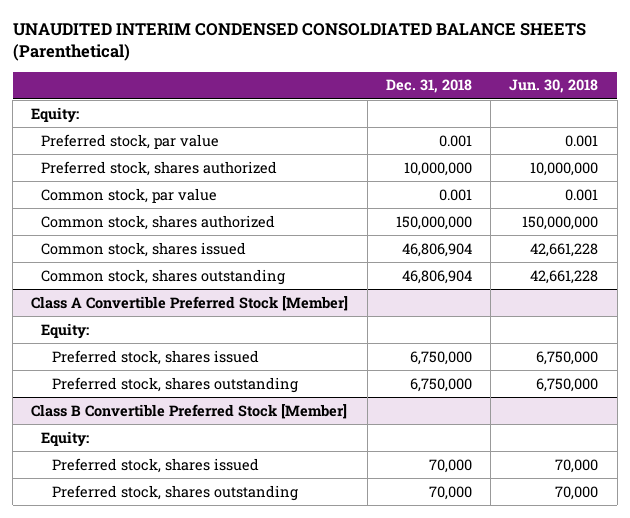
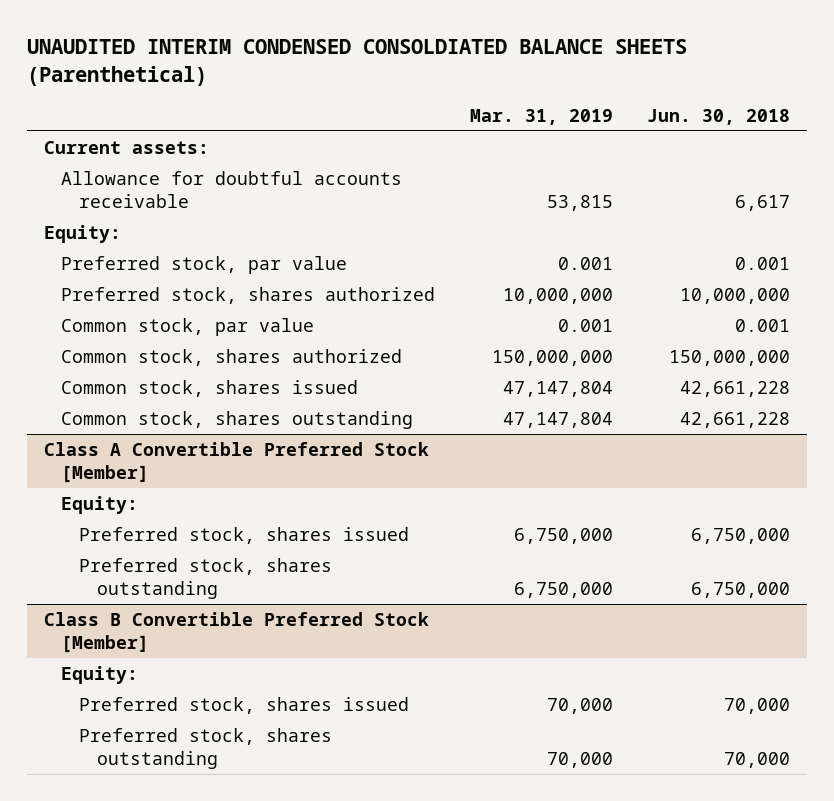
[385,79,472,94] Dec. 31, 2018 -> none
none -> [469,108,613,125] Mar. 31, 2019
none -> [43,140,209,154] Current assets:
none -> [61,170,403,208] Allowance for doubtful accounts receivable

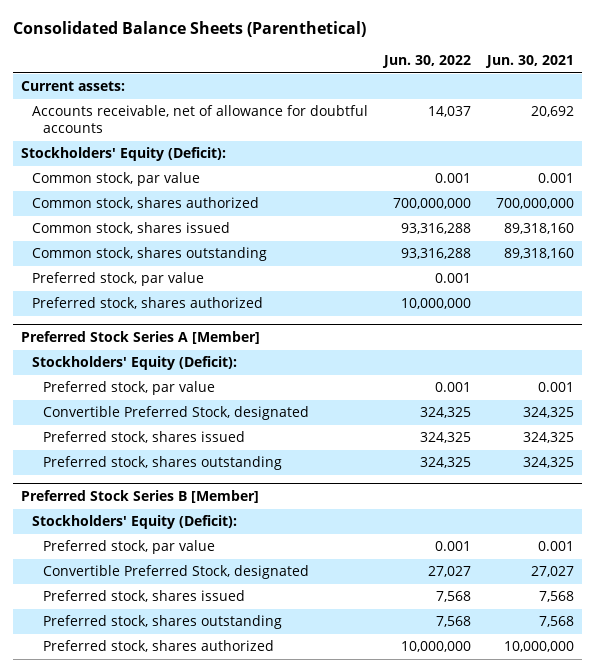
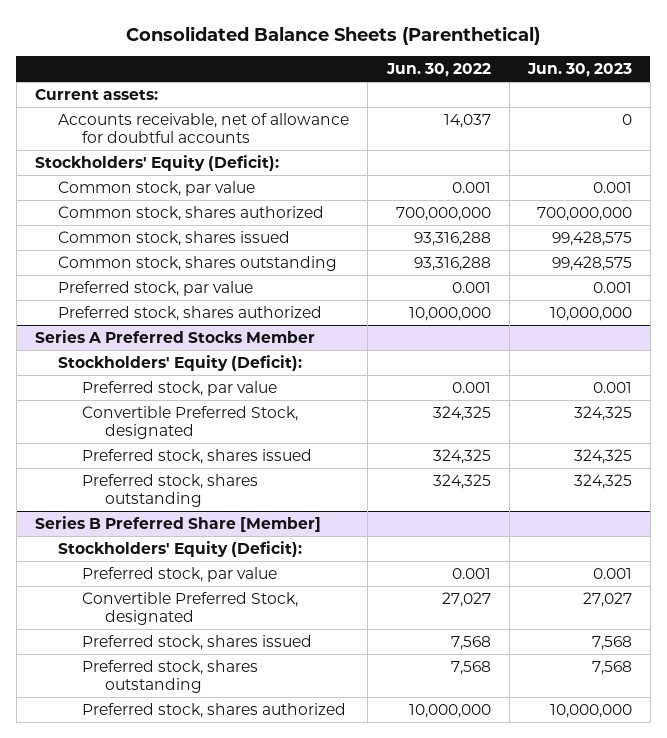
[484,55,574,69] Jun. 30, 2021 -> none
none -> [526,63,632,78] Jun. 30, 2023
[21,330,261,344] Preferred Stock Series A [Member] -> [34,329,315,343] Series A Preferred Stocks Member
[21,489,260,503] Preferred Stock Series B [Member] -> [34,515,321,532] Series B Preferred Share [Member]

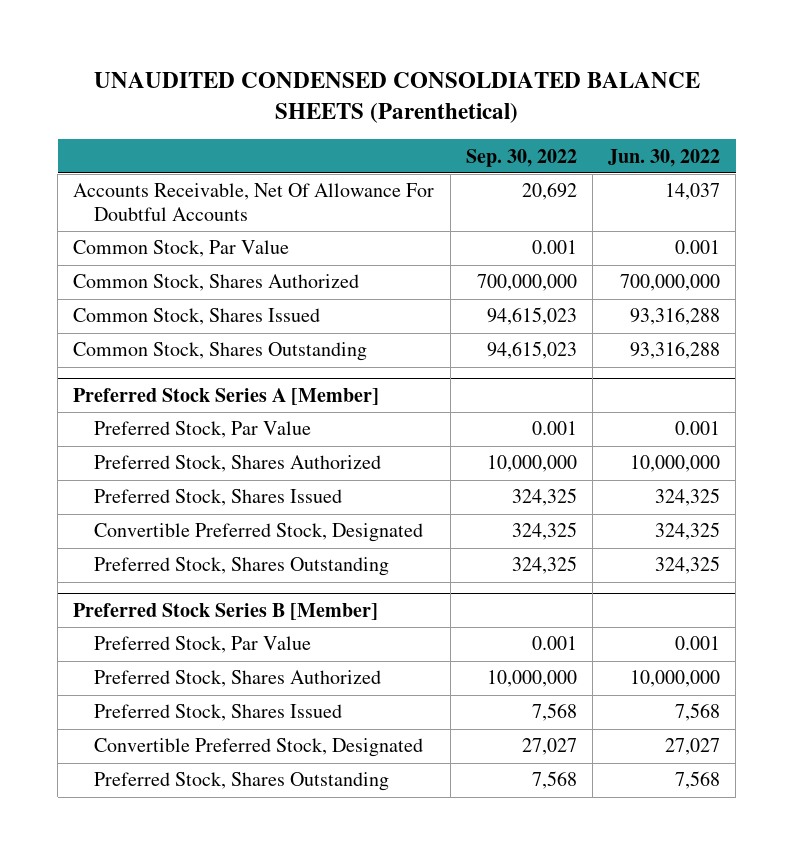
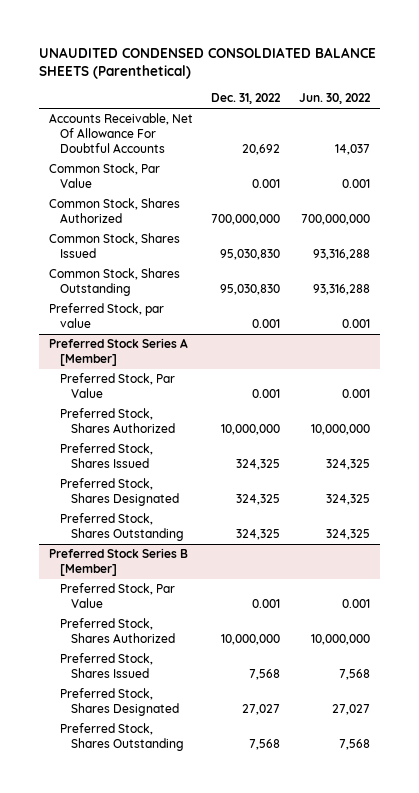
[465,148,577,167] Sep. 30, 2022 -> none
none -> [211,93,282,105] Dec. 31, 2022
none -> [48,303,164,329] Preferred Stock, par value
[94,523,424,543] Convertible Preferred Stock, Designated -> [59,478,179,507] Preferred Stock, Shares Designated
[94,738,424,758] Convertible Preferred Stock, Designated -> [59,688,179,717] Preferred Stock, Shares Designated

